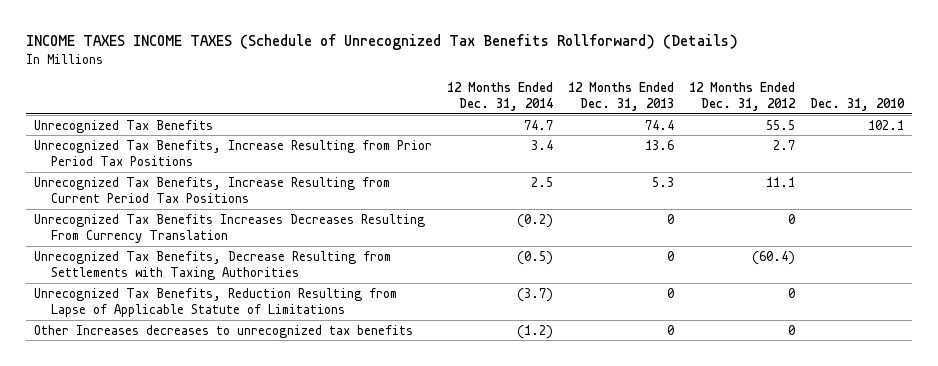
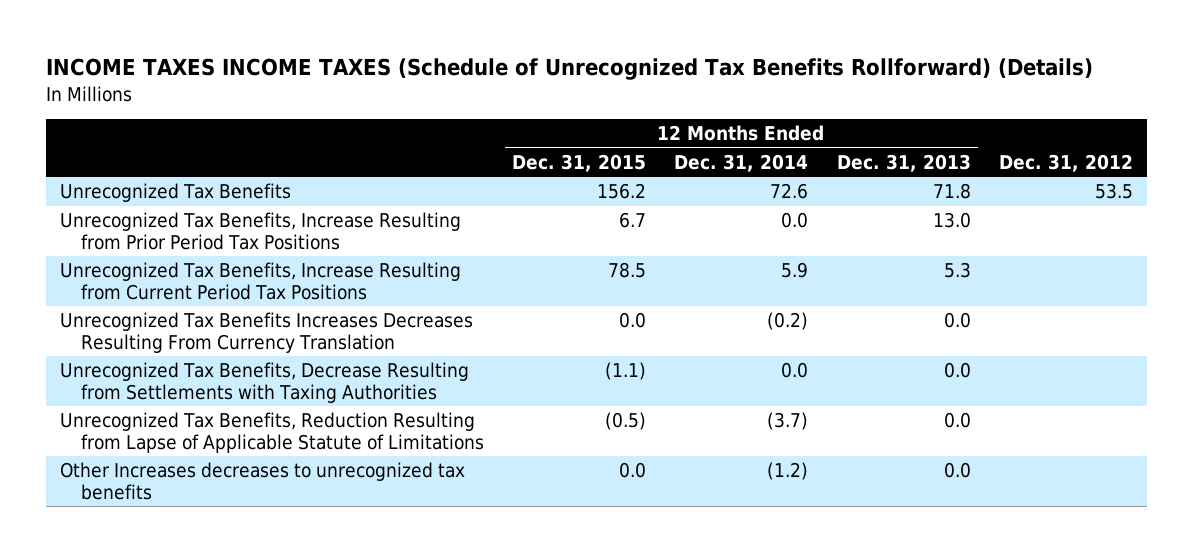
[689,81,797,111] 12 Months Ended Dec. 31, 2012 -> none
[810,97,906,111] Dec. 31, 2010 -> none
none -> [512,154,647,173] Dec. 31, 2015
none -> [998,154,1133,173] Dec. 31, 2012
[523,119,553,130] 74.7 -> [770,183,809,200] 72.6
[644,119,674,130] 74.4 -> [932,183,971,200] 71.8
[530,139,553,150] 3.4 -> [781,212,809,229] 0.0
[644,139,674,150] 13.6 -> [932,212,971,229] 13.0
[530,176,553,187] 2.5 -> [781,262,809,279] 5.9
[666,213,674,224] 0 -> [943,312,971,329] 0.0
[516,250,553,265] (0.5) -> [781,362,809,379] 0.0
[666,250,674,261] 0 -> [943,362,971,379] 0.0
[666,287,674,298] 0 -> [943,412,971,429] 0.0
[666,324,674,335] 0 -> [943,462,971,479] 0.0

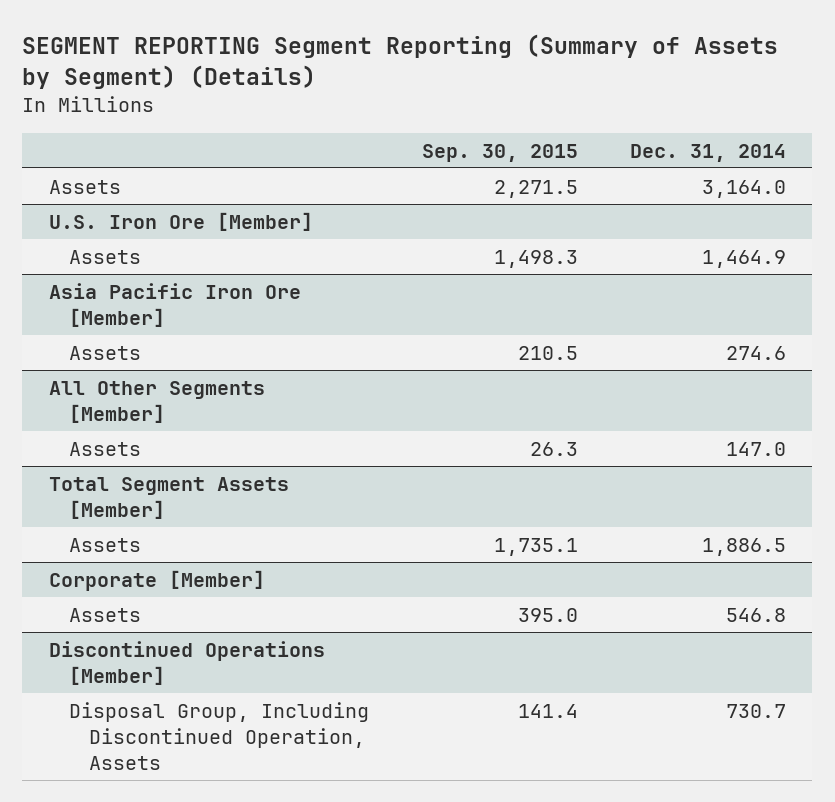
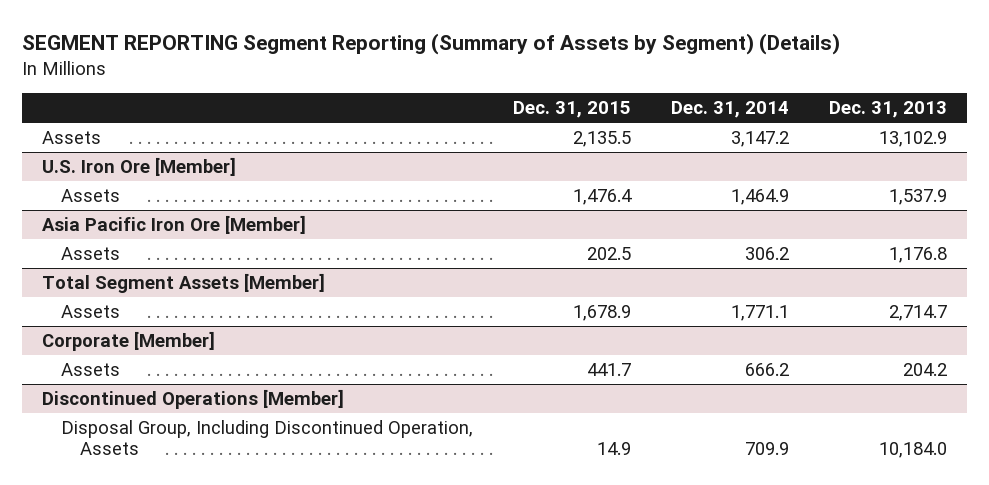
[421,143,578,162] Sep. 30, 2015 -> none
none -> [512,101,631,119] Dec. 31, 2015
none -> [828,101,947,119] Dec. 31, 2013
[702,179,787,198] 3,164.0 -> [730,130,789,147] 3,147.2
[48,380,265,423] All Other Segments [Member] -> none
[68,441,141,456] Assets -> none
[726,345,787,360] 274.6 -> [744,246,789,260] 306.2
[702,537,787,556] 1,886.5 -> [730,304,789,321] 1,771.1
[726,607,787,622] 546.8 -> [744,362,789,376] 666.2
[726,703,787,718] 730.7 -> [744,442,789,456] 709.9

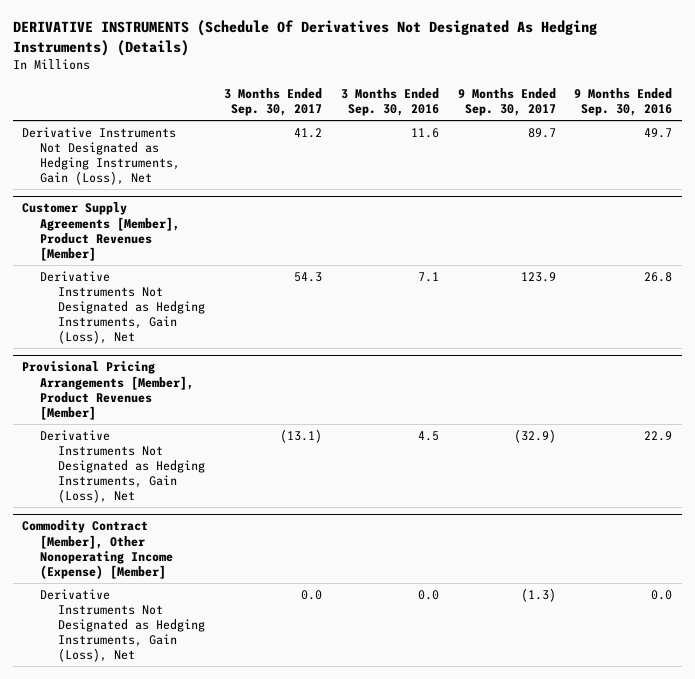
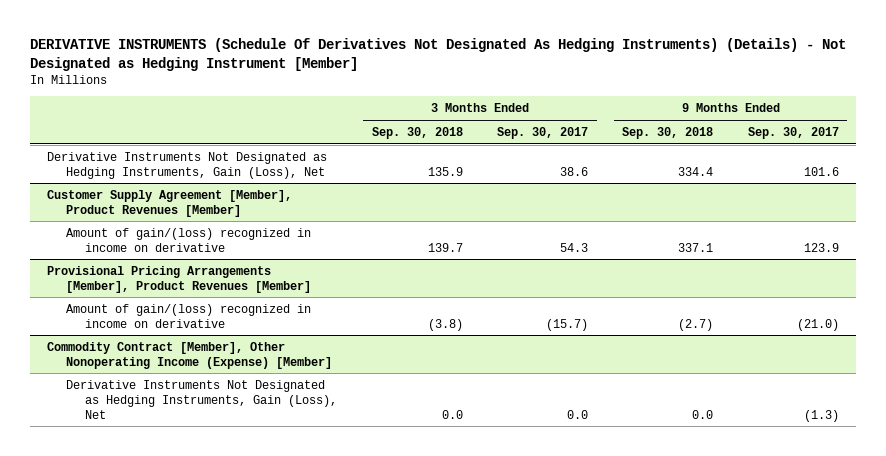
[12,20,597,57] DERIVATIVE INSTRUMENTS (Schedule Of Derivatives Not Designated As Hedging Instruments) (Details) -> [30,38,847,71] DERIVATIVE INSTRUMENTS (Schedule Of Derivatives Not Designated As Hedging Instruments) (Details) - Not Designated as Hedging Instrument [Member]
[340,88,439,117] 3 Months Ended Sep. 30, 2016 -> none
[574,88,673,117] 9 Months Ended Sep. 30, 2016 -> none
none -> [371,126,463,139] Sep. 30, 2018
none -> [622,126,714,139] Sep. 30, 2018
[293,127,322,138] 41.2 -> [559,166,588,176] 38.6
[527,127,556,138] 89.7 -> [803,166,839,176] 101.6
[22,202,181,261] Customer Supply Agreements [Member], Product Revenues [Member] -> [47,189,293,217] Customer Supply Agreement [Member], Product Revenues [Member]
[40,270,205,345] Derivative Instruments Not Designated as Hedging Instruments, Gain (Loss), Net -> [66,227,312,252] Amount of gain/(loss) recognized in income on derivative
[40,429,205,504] Derivative Instruments Not Designated as Hedging Instruments, Gain (Loss), Net -> none
none -> [66,303,312,328] Amount of gain/(loss) recognized in income on derivative

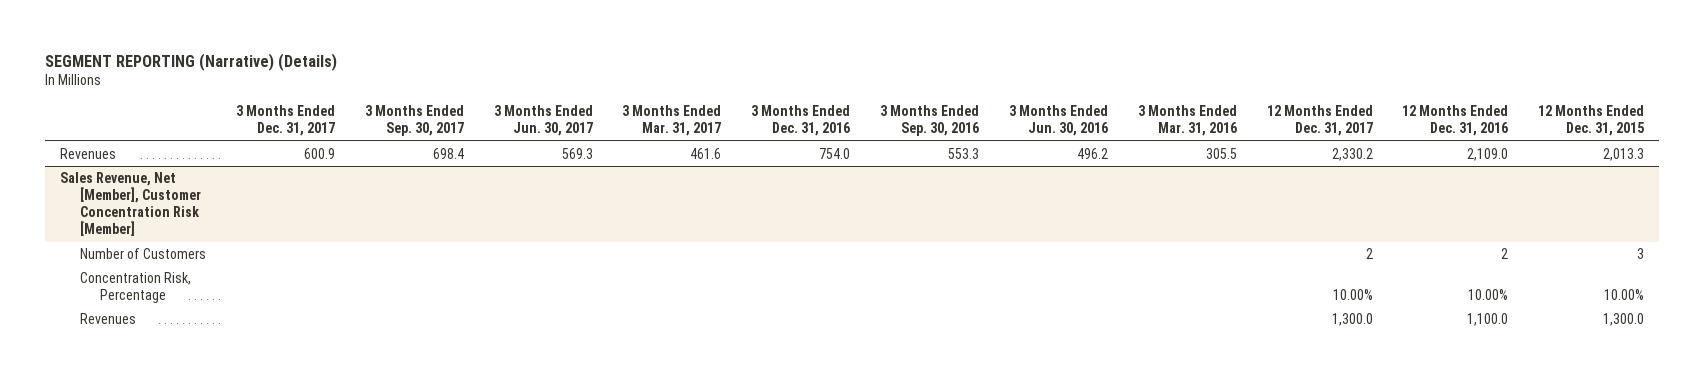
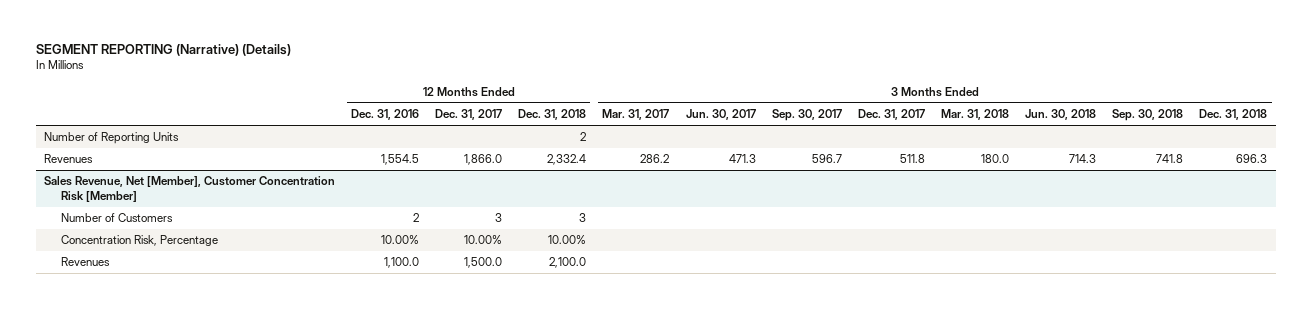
[751,105,851,137] 3 Months Ended Dec. 31, 2016 -> none
[880,105,980,137] 3 Months Ended Sep. 30, 2016 -> none
[1008,105,1108,137] 3 Months Ended Jun. 30, 2016 -> none
[1137,105,1237,137] 3 Months Ended Mar. 31, 2016 -> none
[1538,105,1645,137] 12 Months Ended Dec. 31, 2015 -> none
none -> [518,109,587,121] Dec. 31, 2018
none -> [941,109,1010,121] Mar. 31, 2018
none -> [1025,109,1097,121] Jun. 30, 2018
none -> [1112,109,1184,122] Sep. 30, 2018
none -> [1199,109,1268,121] Dec. 31, 2018
none -> [43,132,179,145] Number of Reporting Units
[303,148,335,160] 600.9 -> [899,154,925,164] 511.8
[432,148,464,160] 698.4 -> [811,154,842,164] 596.7
[561,148,593,160] 569.3 -> [728,154,756,164] 471.3
[690,148,722,160] 461.6 -> [640,154,670,164] 286.2
[1331,148,1373,162] 2,330.2 -> [464,154,503,166] 1,866.0
[1467,148,1509,162] 2,109.0 -> [380,154,419,166] 1,554.5
[1365,248,1373,260] 2 -> [495,213,503,223] 3
[1331,313,1373,327] 1,300.0 -> [464,257,503,269] 1,500.0

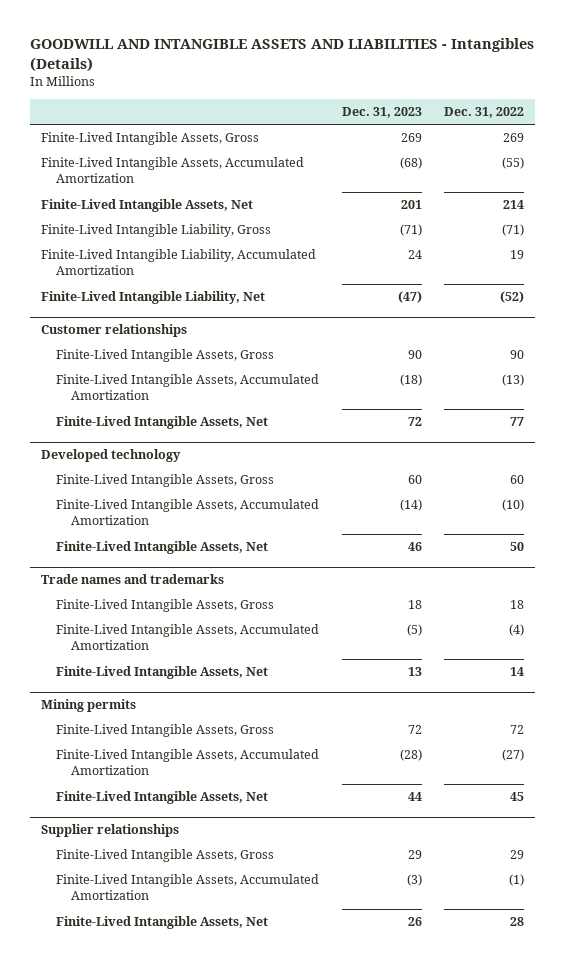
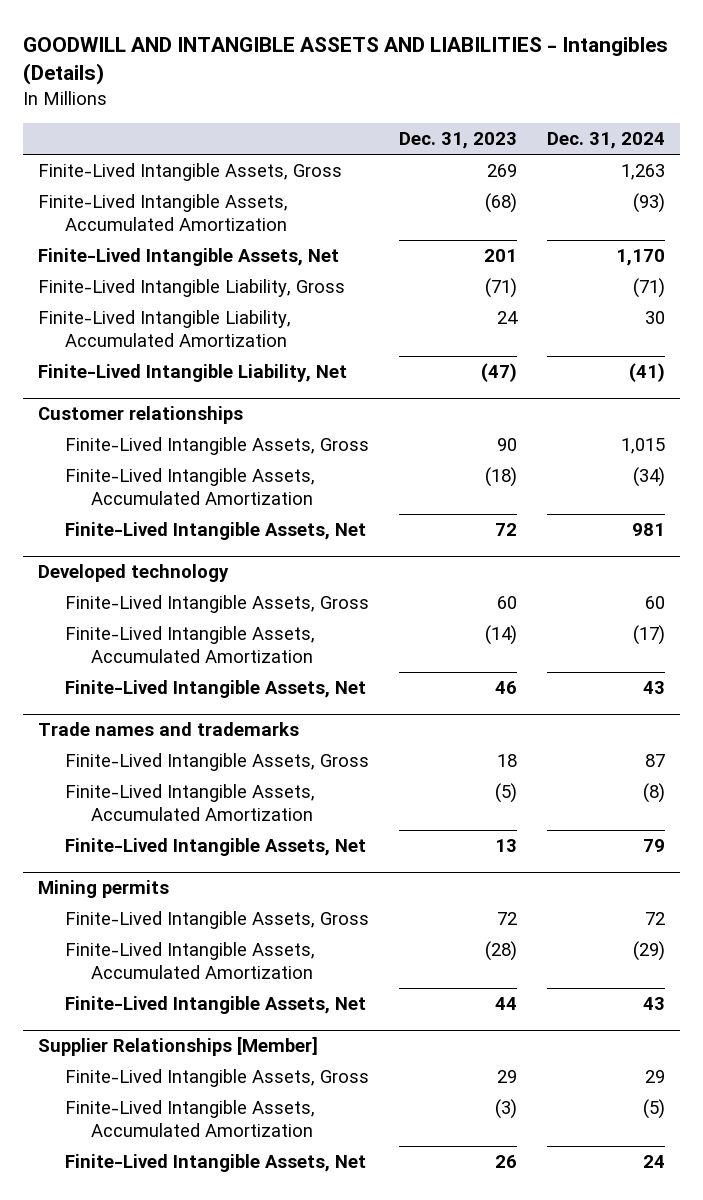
[444,107,525,119] Dec. 31, 2022 -> none
none -> [546,132,665,150] Dec. 31, 2024
[40,824,179,838] Supplier relationships -> [38,1036,319,1057] Supplier Relationships [Member]

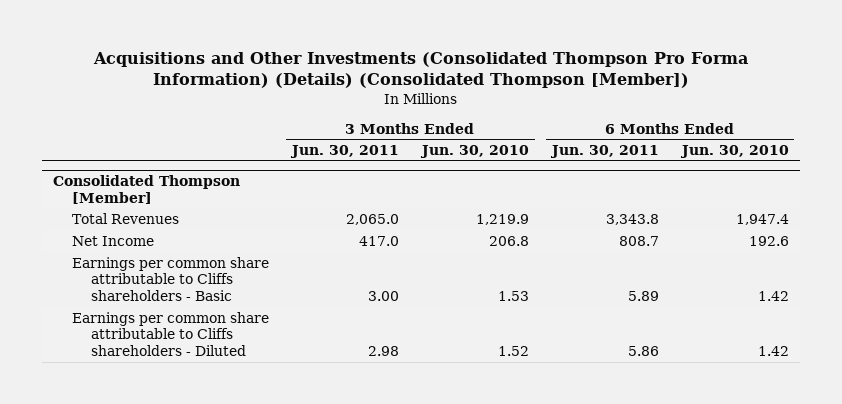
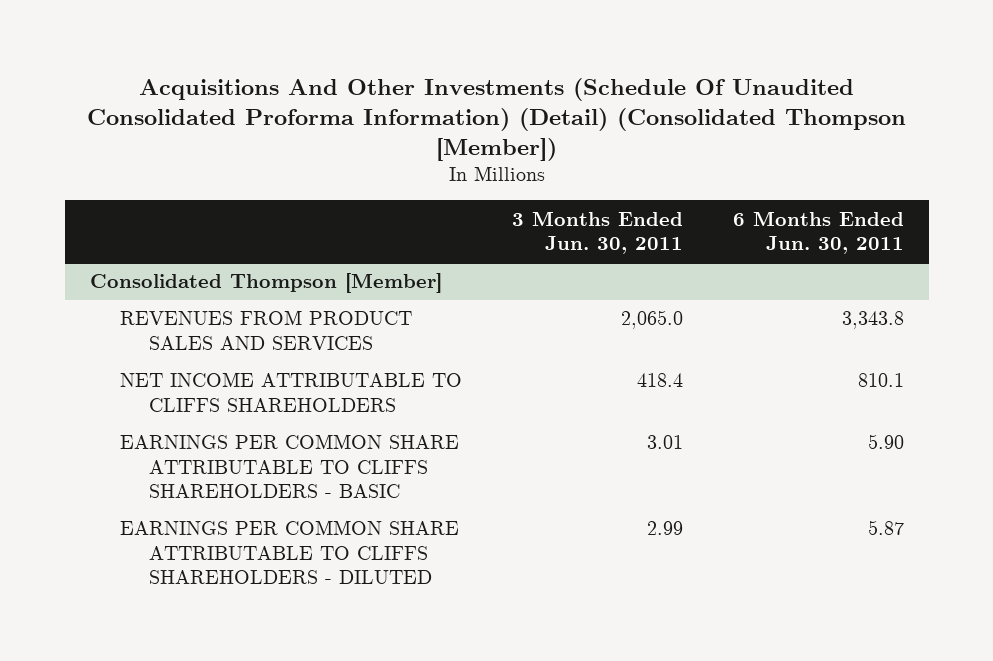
[92,51,748,89] Acquisitions and Other Investments (Consolidated Thompson Pro Forma Information) (Details) (Consolidated Thompson [Member]) -> [86,77,906,161] Acquisitions And Other Investments (Schedule Of Unaudited Consolidated Proforma Information) (Detail) (Consolidated Thompson [Member])
[419,145,529,159] Jun. 30, 2010 -> none
[679,145,789,159] Jun. 30, 2010 -> none
[72,212,180,224] Total Revenues -> [119,310,412,350] REVENUES FROM PRODUCT SALES AND SERVICES
[72,235,155,246] Net Income -> [119,372,462,412] NET INCOME ATTRIBUTABLE TO CLIFFS SHAREHOLDERS
[359,235,400,246] 417.0 -> [636,373,683,388] 418.4
[618,235,659,246] 808.7 -> [857,373,904,388] 810.1
[72,256,270,302] Earnings per common share attributable to Cliffs shareholders - Basic -> [119,434,459,499] EARNINGS PER COMMON SHARE ATTRIBUTABLE TO CLIFFS SHAREHOLDERS - BASIC
[368,291,400,302] 3.00 -> [646,435,683,450] 3.01
[627,291,659,302] 5.89 -> [867,434,904,450] 5.90
[72,311,270,357] Earnings per common share attributable to Cliffs shareholders - Diluted -> [119,520,459,585] EARNINGS PER COMMON SHARE ATTRIBUTABLE TO CLIFFS SHAREHOLDERS - DILUTED
[368,346,400,357] 2.98 -> [646,521,683,536] 2.99
[627,346,659,357] 5.86 -> [867,520,904,536] 5.87

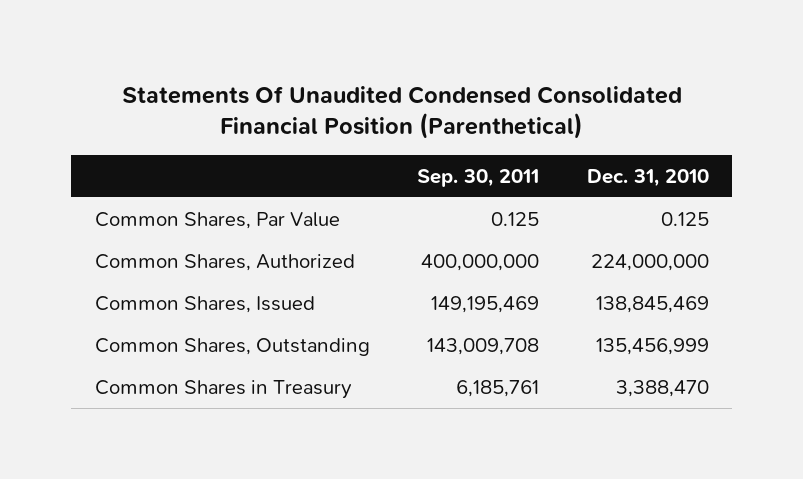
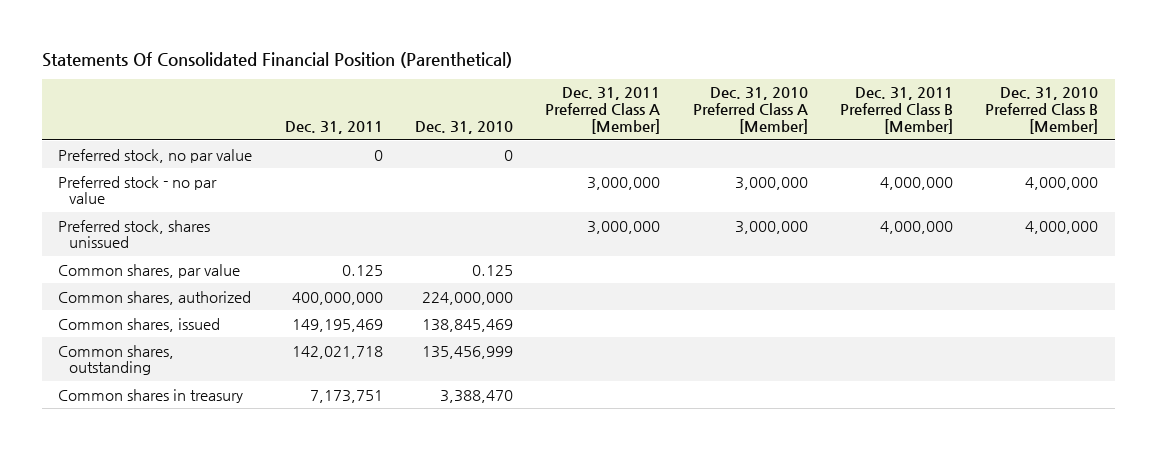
[121,85,682,140] Statements Of Unaudited Condensed Consolidated Financial Position (Parenthetical) -> [42,51,513,68] Statements Of Consolidated Financial Position (Parenthetical)
[417,168,540,187] Sep. 30, 2011 -> none
none -> [284,121,383,135] Dec. 31, 2011
none -> [545,87,661,135] Dec. 31, 2011 Preferred Class A [Member]
none -> [692,87,808,135] Dec. 31, 2010 Preferred Class A [Member]
none -> [839,87,953,135] Dec. 31, 2011 Preferred Class B [Member]
none -> [985,87,1099,135] Dec. 31, 2010 Preferred Class B [Member]
none -> [58,148,253,163] Preferred stock, no par value
none -> [58,175,218,205] Preferred stock - no par value
none -> [58,219,211,249] Preferred stock, shares unissued
[94,211,340,229] Common Shares, Par Value -> [58,263,241,278] Common shares, par value
[94,253,355,271] Common Shares, Authorized -> [58,290,252,305] Common shares, authorized
[94,295,315,313] Common Shares, Issued -> [58,317,221,332] Common shares, issued
[94,337,370,356] Common Shares, Outstanding -> [58,344,175,376] Common shares, outstanding
[94,379,352,399] Common Shares in Treasury -> [58,388,244,403] Common shares in treasury

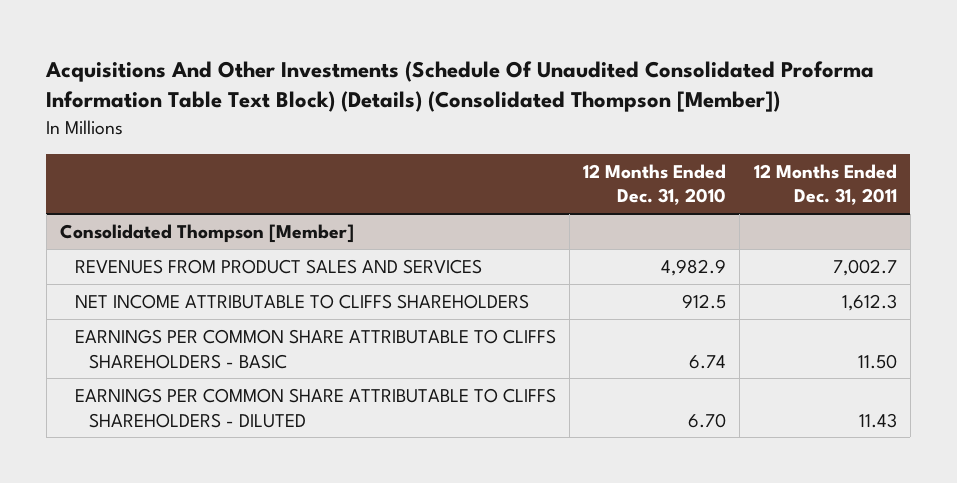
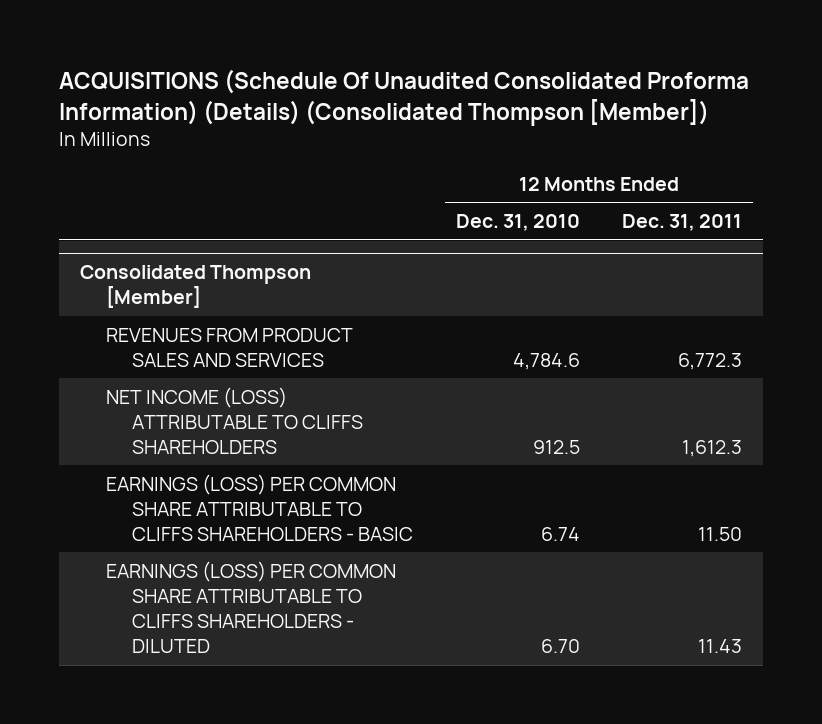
[45,60,875,113] Acquisitions And Other Investments (Schedule Of Unaudited Consolidated Proforma Information Table Text Block) (Details) (Consolidated Thompson [Member]) -> [59,69,750,126] ACQUISITIONS (Schedule Of Unaudited Consolidated Proforma Information) (Details) (Consolidated Thompson [Member])
[661,258,727,276] 4,982.9 -> [512,352,580,370] 4,784.6
[832,258,897,276] 7,002.7 -> [677,352,742,370] 6,772.3
[74,293,529,309] NET INCOME ATTRIBUTABLE TO CLIFFS SHAREHOLDERS -> [106,386,364,455] NET INCOME (LOSS) ATTRIBUTABLE TO CLIFFS SHAREHOLDERS
[74,328,556,369] EARNINGS PER COMMON SHARE ATTRIBUTABLE TO CLIFFS SHAREHOLDERS - BASIC -> [106,473,414,542] EARNINGS (LOSS) PER COMMON SHARE ATTRIBUTABLE TO CLIFFS SHAREHOLDERS - BASIC
[74,387,556,428] EARNINGS PER COMMON SHARE ATTRIBUTABLE TO CLIFFS SHAREHOLDERS - DILUTED -> [106,560,397,654] EARNINGS (LOSS) PER COMMON SHARE ATTRIBUTABLE TO CLIFFS SHAREHOLDERS - DILUTED

